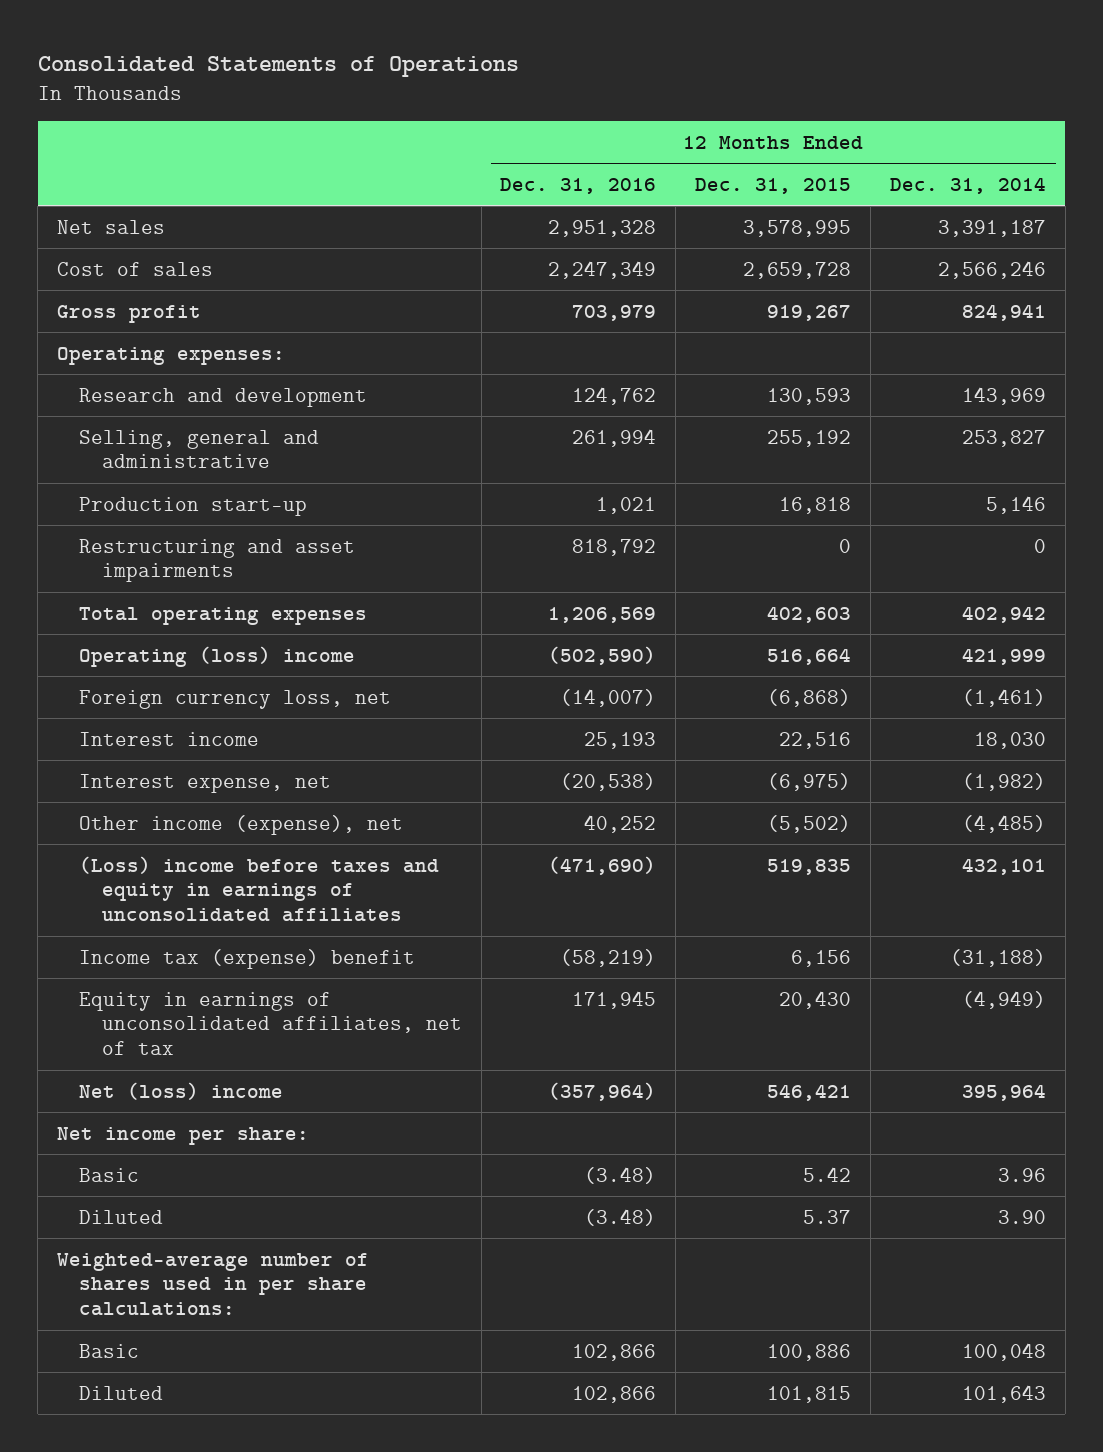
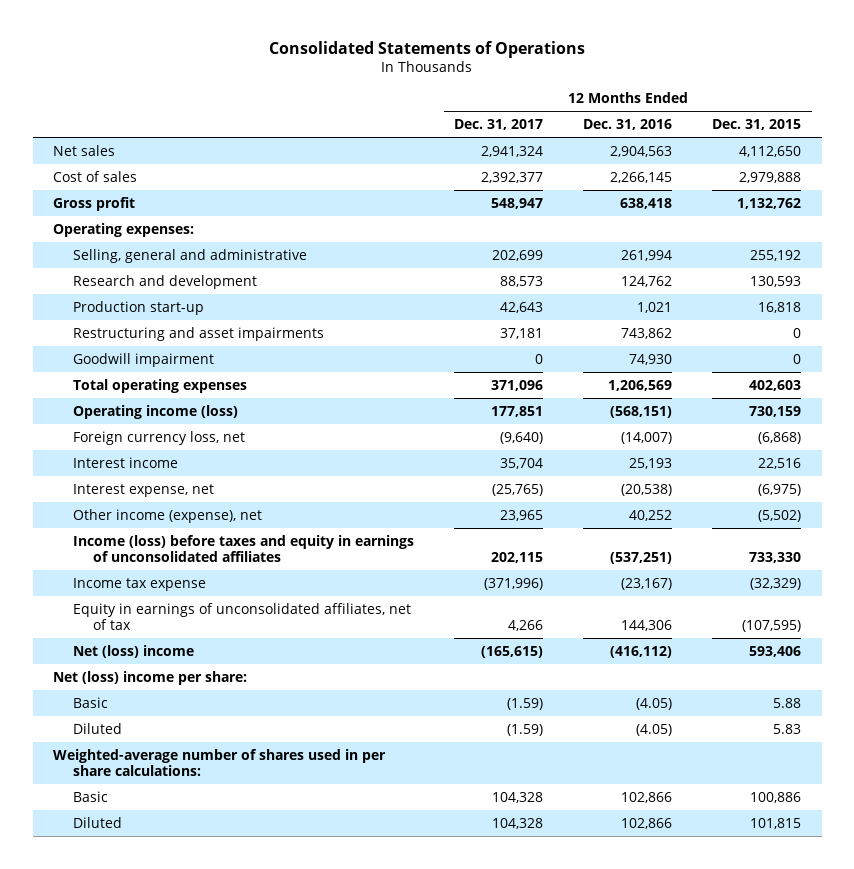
[889,176,1046,194] Dec. 31, 2014 -> none
none -> [453,118,543,130] Dec. 31, 2017
[548,219,657,237] 2,951,328 -> [610,145,673,157] 2,904,563
[743,219,852,237] 3,578,995 -> [739,145,802,157] 4,112,650
[548,260,657,279] 2,247,349 -> [610,171,673,183] 2,266,145
[743,261,852,279] 2,659,728 -> [739,171,802,183] 2,979,888
[572,304,657,321] 703,979 -> [620,197,673,209] 638,418
[767,304,852,321] 919,267 -> [737,197,802,209] 1,132,762
[79,387,368,407] Research and development -> [72,274,257,289] Research and development
[572,538,657,556] 818,792 -> [621,327,673,339] 743,862
none -> [72,352,214,367] Goodwill impairment
[79,645,356,667] Operating (loss) income -> [72,404,238,419] Operating income (loss)
[548,645,657,665] (502,590) -> [610,405,673,418] (568,151)
[767,647,852,665] 516,664 -> [749,405,802,417] 730,159
[79,855,440,923] (Loss) income before taxes and equity in earnings of unconsolidated affiliates -> [72,534,414,563] Income (loss) before taxes and equity in earnings of unconsolidated affiliates
[548,855,657,875] (471,690) -> [610,552,673,565] (537,251)
[767,858,852,875] 519,835 -> [749,552,802,564] 733,330
[79,948,416,969] Income tax (expense) benefit -> [72,577,206,591] Income tax expense
[560,948,657,967] (58,219) -> [621,577,673,590] (23,167)
[791,949,852,967] 6,156 -> [750,577,802,590] (32,329)
[572,990,657,1009] 171,945 -> [621,620,673,632] 144,306
[779,990,852,1009] 20,430 -> [742,620,802,633] (107,595)
[548,1081,657,1101] (357,964) -> [610,645,673,658] (416,112)
[767,1083,852,1101] 546,421 -> [749,645,802,657] 593,406
[57,1126,310,1145] Net income per share: -> [52,670,247,685] Net (loss) income per share:
[584,1166,657,1184] (3.48) -> [636,697,673,710] (4.05)
[803,1166,852,1182] 5.42 -> [773,697,802,708] 5.88
[584,1208,657,1226] (3.48) -> [636,723,673,736] (4.05)
[803,1209,852,1224] 5.37 -> [773,723,802,734] 5.83

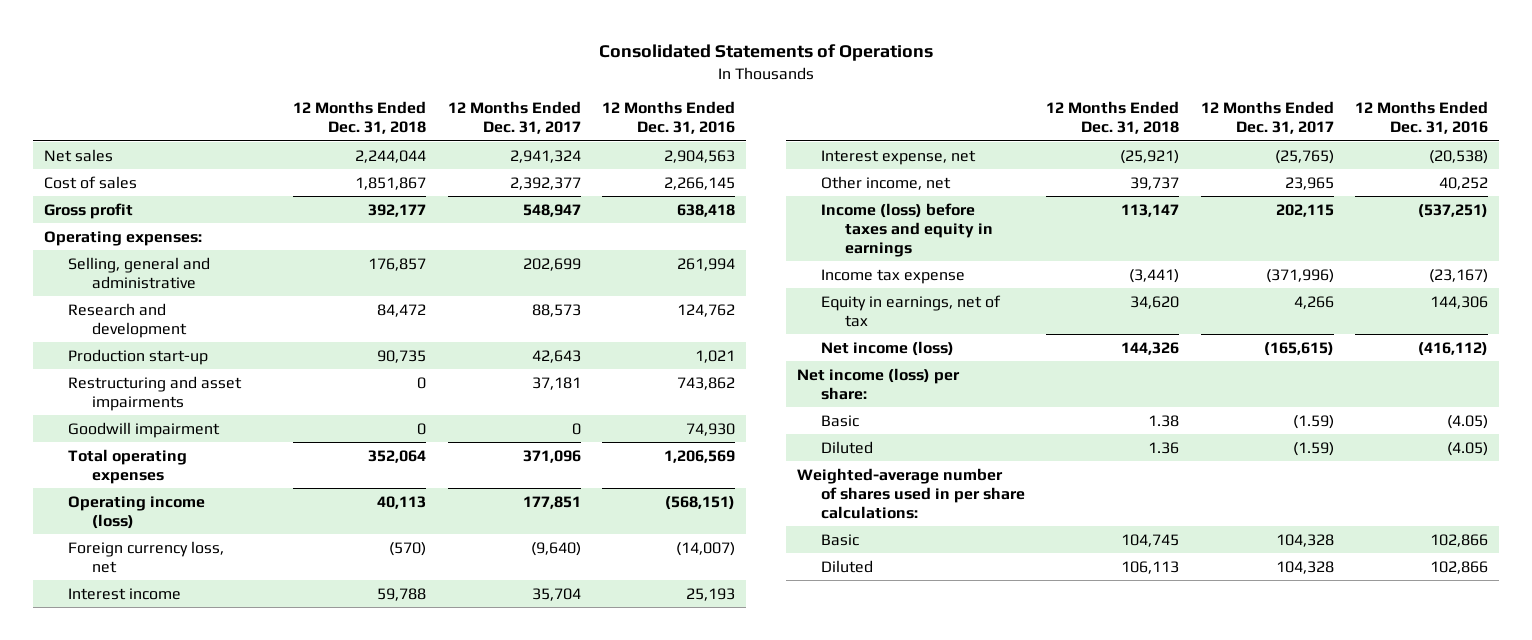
[712,118,802,130] Dec. 31, 2015 -> none
none -> [293,101,427,135] 12 Months Ended Dec. 31, 2018
[72,508,262,523] Other income (expense), net -> [820,175,951,190] Other income, net
[72,534,414,563] Income (loss) before taxes and equity in earnings of unconsolidated affiliates -> [820,202,993,257] Income (loss) before taxes and equity in earnings
[72,602,411,631] Equity in earnings of unconsolidated affiliates, net of tax -> [820,294,1001,327] Equity in earnings, net of tax
[72,644,194,658] Net (loss) income -> [820,340,954,356] Net income (loss)
[52,670,247,685] Net (loss) income per share: -> [796,367,960,400] Net income (loss) per share:

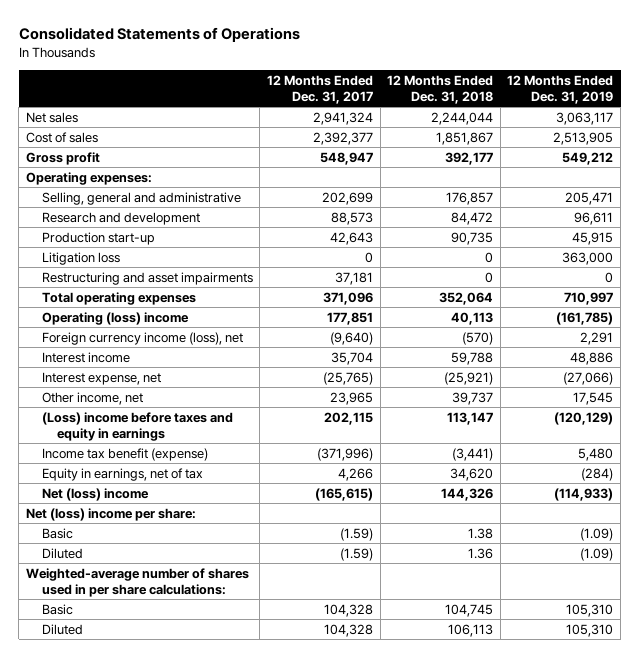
[602,101,736,135] 12 Months Ended Dec. 31, 2016 -> none
none -> [507,74,614,104] 12 Months Ended Dec. 31, 2019
none -> [41,251,120,265] Litigation loss
[67,421,220,438] Goodwill impairment -> none
[67,495,205,529] Operating income (loss) -> [41,311,189,325] Operating (loss) income
[67,540,224,573] Foreign currency loss, net -> [41,331,243,345] Foreign currency income (loss), net
[820,202,993,257] Income (loss) before taxes and equity in earnings -> [41,411,233,441] (Loss) income before taxes and equity in earnings
[820,268,965,284] Income tax expense -> [41,447,208,461] Income tax benefit (expense)
[820,340,954,356] Net income (loss) -> [41,487,149,501] Net (loss) income
[796,367,960,400] Net income (loss) per share: -> [25,507,196,521] Net (loss) income per share:

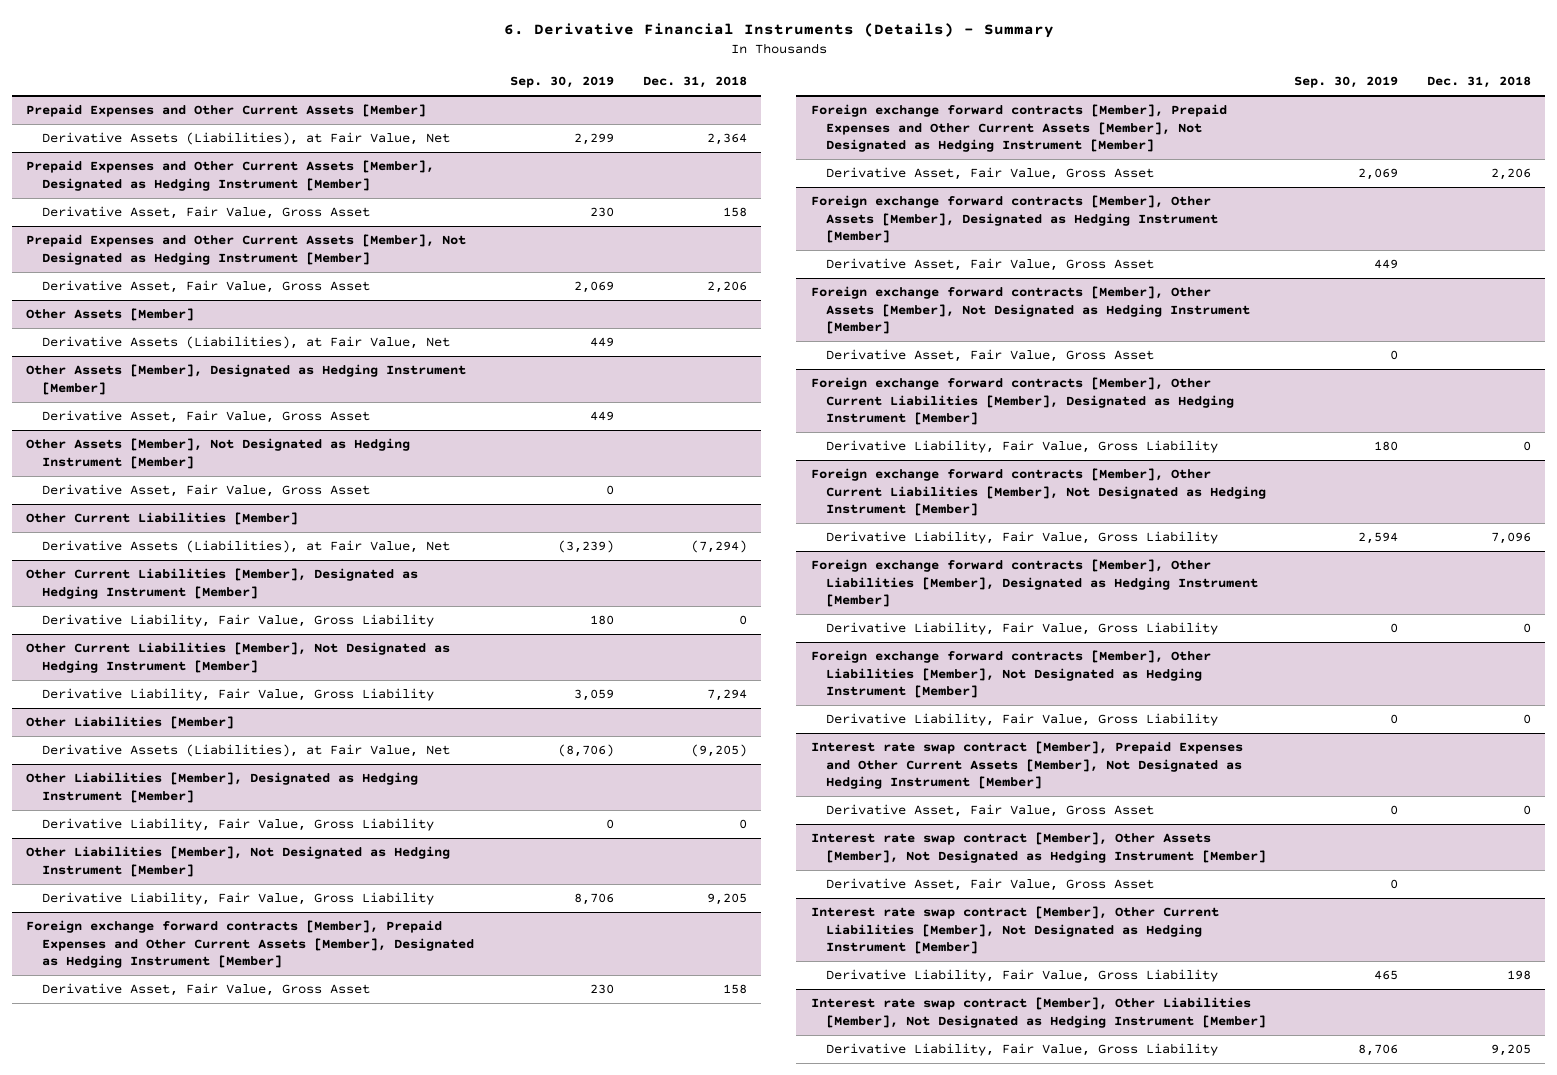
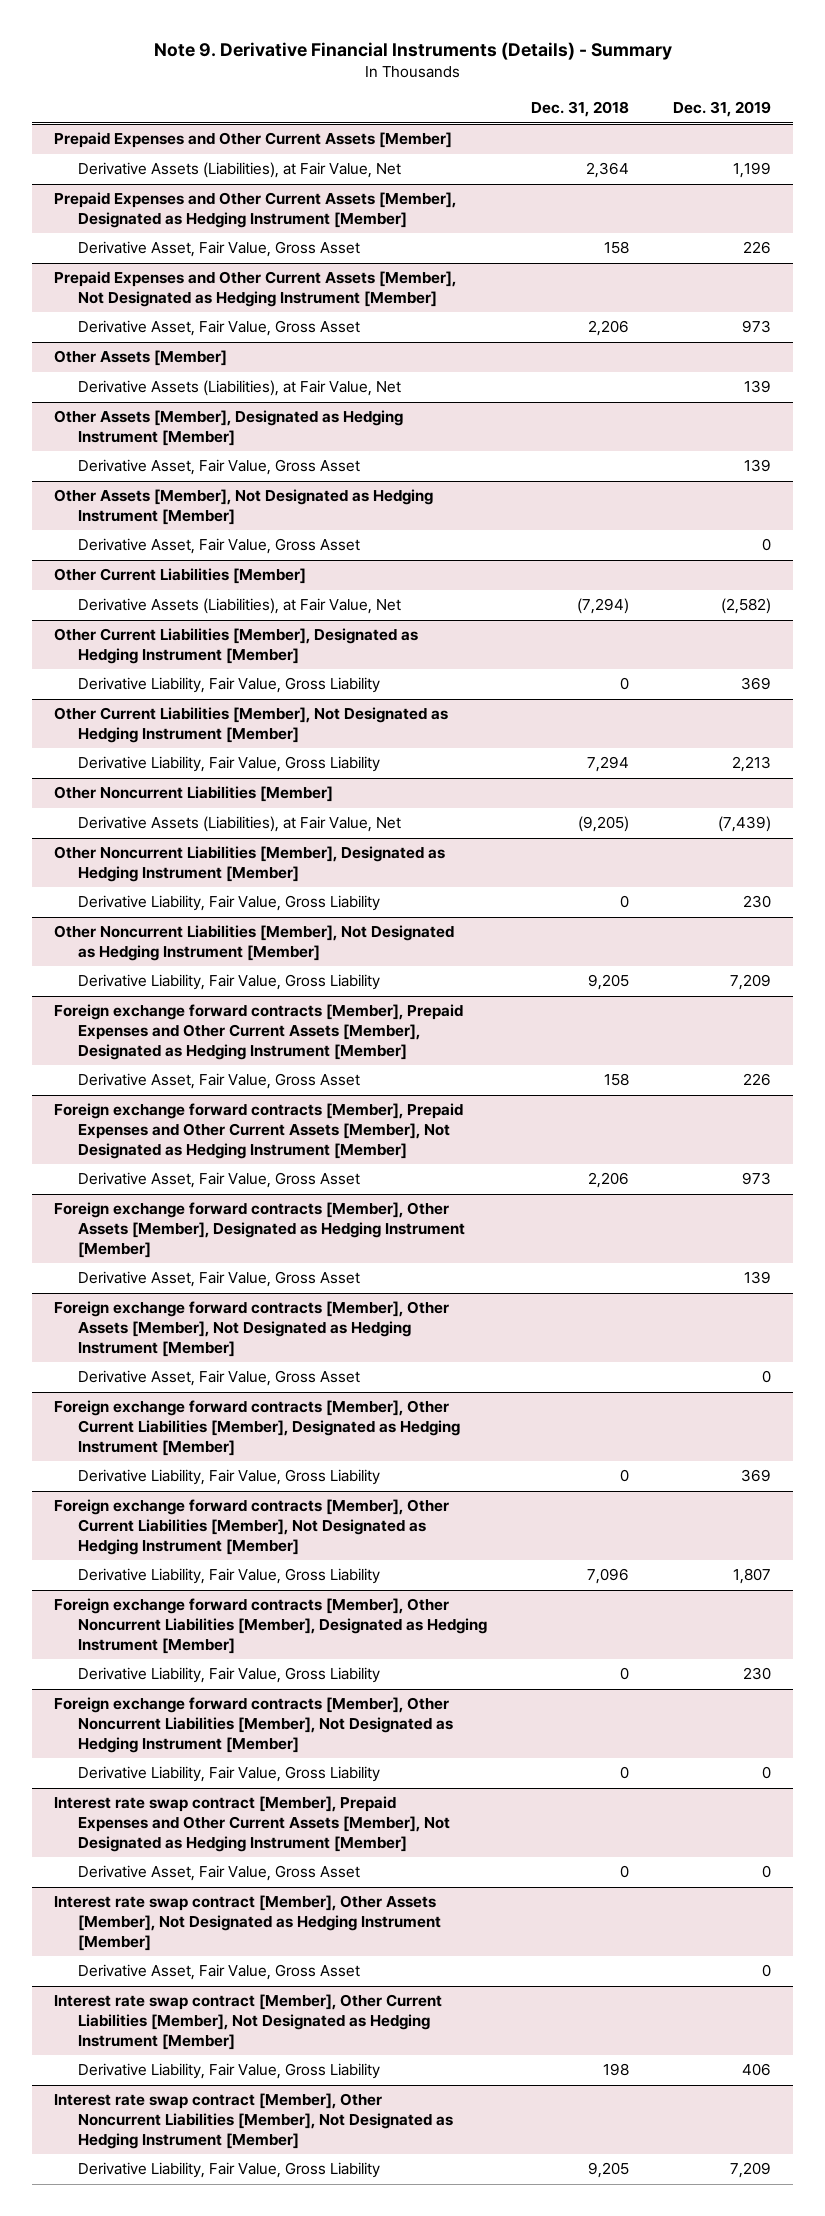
[503,22,1054,38] 6. Derivative Financial Instruments (Details) - Summary -> [153,42,672,61] Note 9. Derivative Financial Instruments (Details) - Summary
[510,76,615,89] Sep. 30, 2019 -> none
none -> [672,101,771,118] Dec. 31, 2019
[26,716,235,730] Other Liabilities [Member] -> [54,786,334,803] Other Noncurrent Liabilities [Member]
[26,772,419,803] Other Liabilities [Member], Designated as Hedging Instrument [Member] -> [54,846,446,883] Other Noncurrent Liabilities [Member], Designated as Hedging Instrument [Member]
[26,846,451,877] Other Liabilities [Member], Not Designated as Hedging Instrument [Member] -> [54,925,455,962] Other Noncurrent Liabilities [Member], Not Designated as Hedging Instrument [Member]
[810,559,1258,608] Foreign exchange forward contracts [Member], Other Liabilities [Member], Designated as Hedging Instrument [Member] -> [54,1598,487,1654] Foreign exchange forward contracts [Member], Other Noncurrent Liabilities [Member], Designated as Hedging Instrument [Member]
[810,650,1211,699] Foreign exchange forward contracts [Member], Other Liabilities [Member], Not Designated as Hedging Instrument [Member] -> [54,1697,453,1753] Foreign exchange forward contracts [Member], Other Noncurrent Liabilities [Member], Not Designated as Hedging Instrument [Member]
[810,997,1266,1028] Interest rate swap contract [Member], Other Liabilities [Member], Not Designated as Hedging Instrument [Member] -> [54,2093,453,2149] Interest rate swap contract [Member], Other Noncurrent Liabilities [Member], Not Designated as Hedging Instrument [Member]

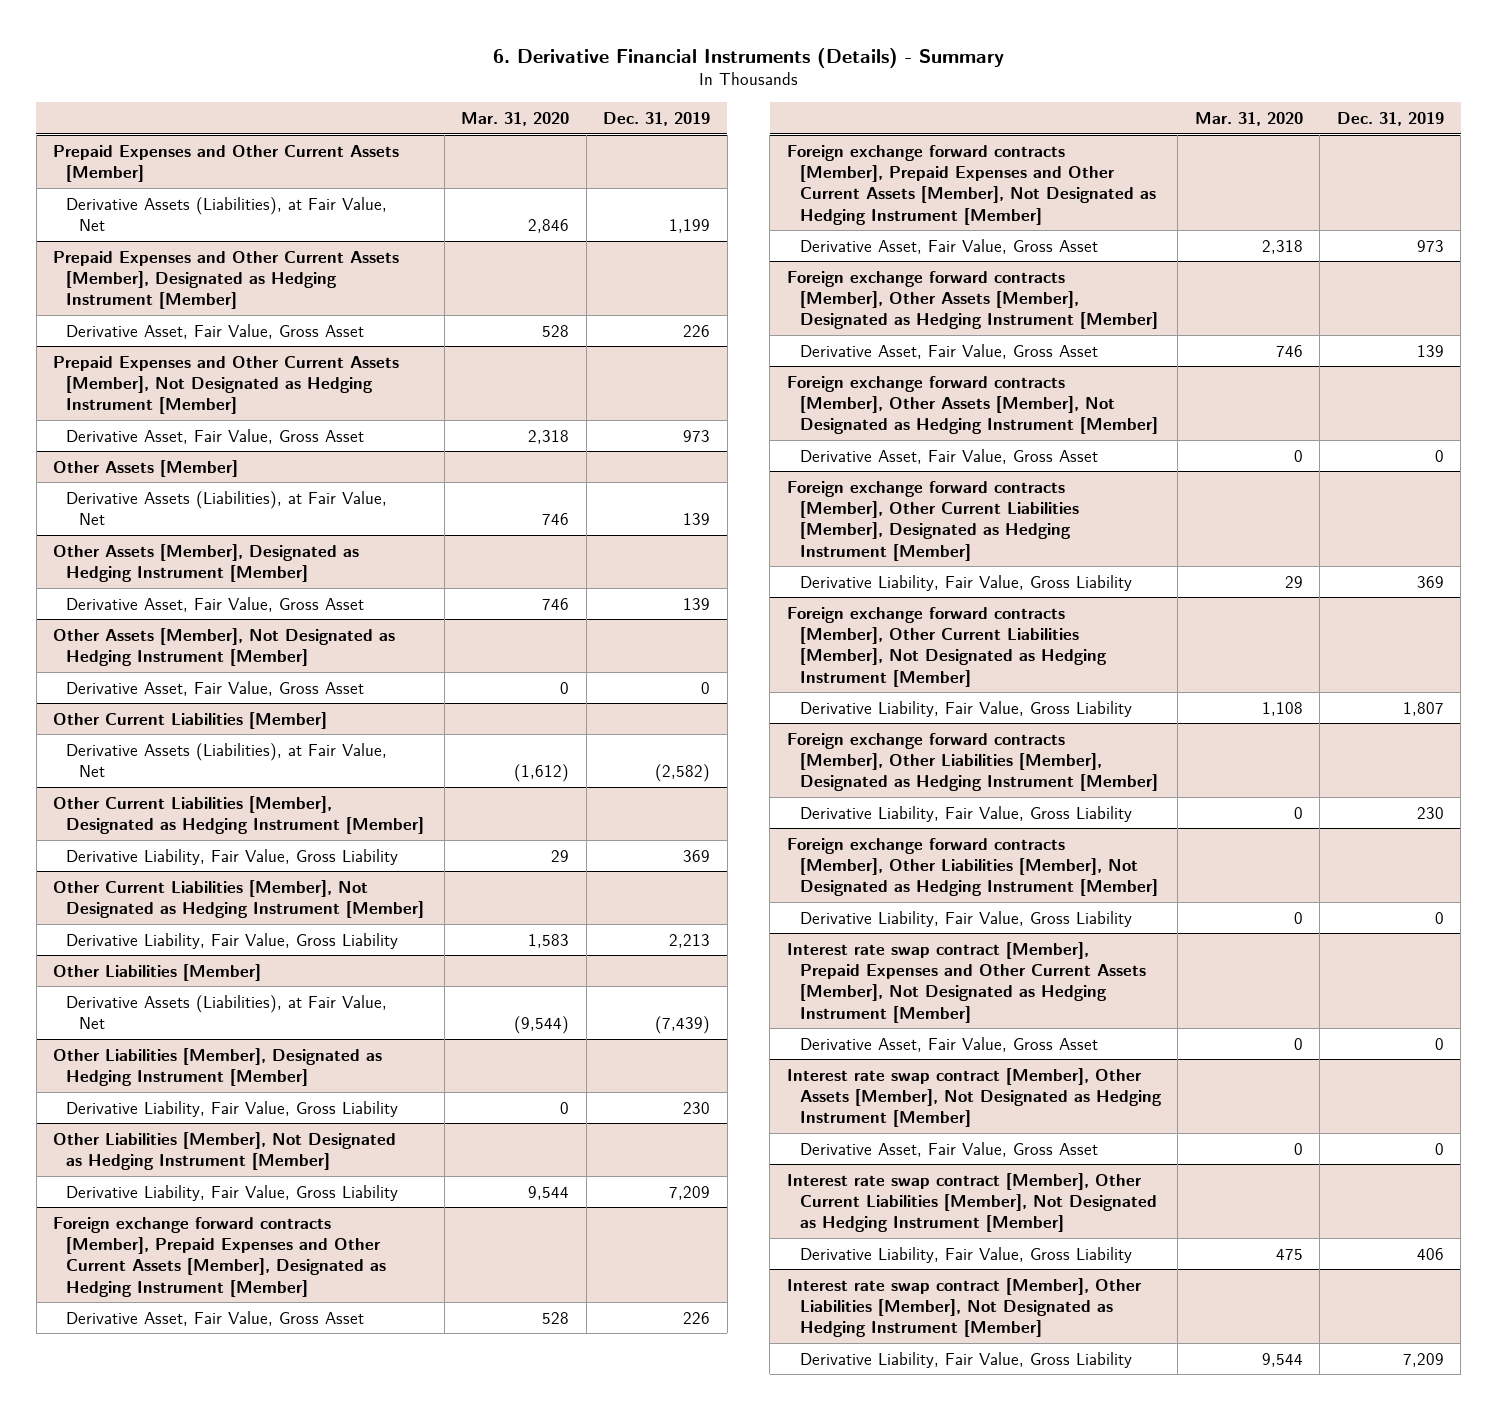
[153,42,672,61] Note 9. Derivative Financial Instruments (Details) - Summary -> [492,47,1004,68] 6. Derivative Financial Instruments (Details) - Summary
[530,101,629,118] Dec. 31, 2018 -> none
none -> [461,111,570,126] Mar. 31, 2020
[54,786,334,803] Other Noncurrent Liabilities [Member] -> [53,963,262,981] Other Liabilities [Member]
[54,846,446,883] Other Noncurrent Liabilities [Member], Designated as Hedging Instrument [Member] -> [53,1047,383,1086] Other Liabilities [Member], Designated as Hedging Instrument [Member]
[54,925,455,962] Other Noncurrent Liabilities [Member], Not Designated as Hedging Instrument [Member] -> [53,1131,397,1170] Other Liabilities [Member], Not Designated as Hedging Instrument [Member]
[54,1598,487,1654] Foreign exchange forward contracts [Member], Other Noncurrent Liabilities [Member], Designated as Hedging Instrument [Member] -> [786,732,1158,792] Foreign exchange forward contracts [Member], Other Liabilities [Member], Designated as Hedging Instrument [Member]
[54,1697,453,1753] Foreign exchange forward contracts [Member], Other Noncurrent Liabilities [Member], Not Designated as Hedging Instrument [Member] -> [786,837,1158,897] Foreign exchange forward contracts [Member], Other Liabilities [Member], Not Designated as Hedging Instrument [Member]
[54,2093,453,2149] Interest rate swap contract [Member], Other Noncurrent Liabilities [Member], Not Designated as Hedging Instrument [Member] -> [786,1277,1142,1338] Interest rate swap contract [Member], Other Liabilities [Member], Not Designated as Hedging Instrument [Member]

